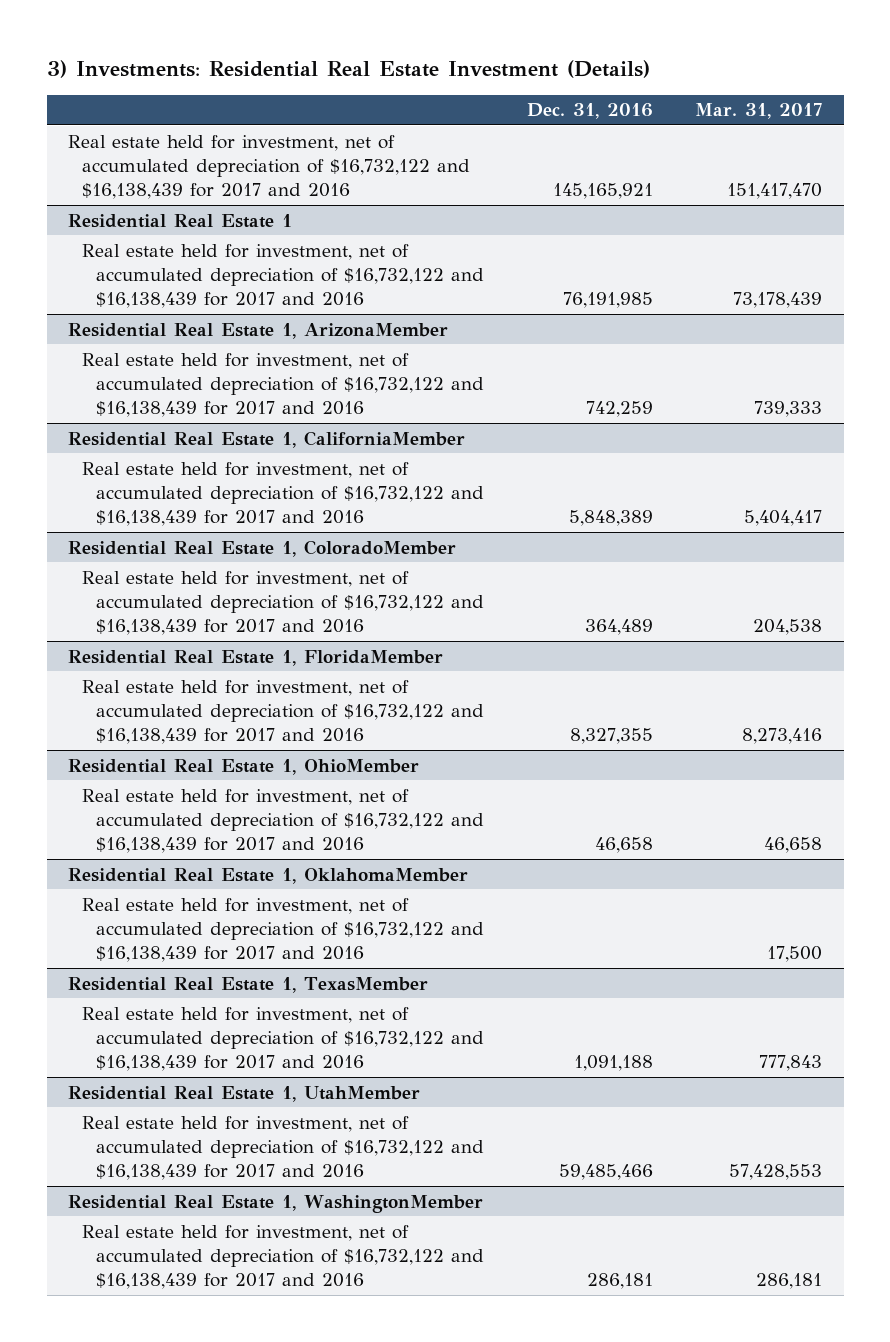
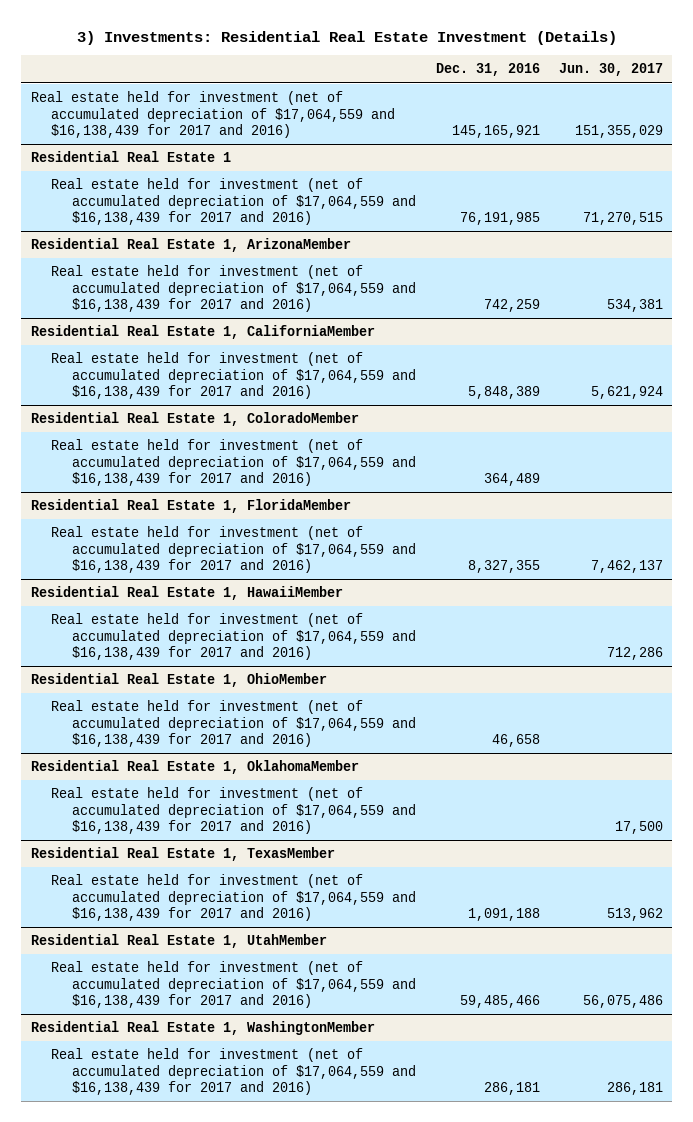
[695,103,823,120] Mar. 31, 2017 -> none
none -> [558,63,663,77] Jun. 30, 2017
[67,134,470,200] Real estate held for investment, net of accumulated depreciation of $16,732,122 and $16,138,439 for 2017 and 2016 -> [30,91,396,139] Real estate held for investment (net of accumulated depreciation of $17,064,559 and $16,138,439 for 2017 and 2016)
[81,243,484,309] Real estate held for investment, net of accumulated depreciation of $16,732,122 and $16,138,439 for 2017 and 2016 -> [51,178,417,226] Real estate held for investment (net of accumulated depreciation of $17,064,559 and $16,138,439 for 2017 and 2016)
[81,352,484,418] Real estate held for investment, net of accumulated depreciation of $16,732,122 and $16,138,439 for 2017 and 2016 -> [51,265,417,313] Real estate held for investment (net of accumulated depreciation of $17,064,559 and $16,138,439 for 2017 and 2016)
[81,461,484,527] Real estate held for investment, net of accumulated depreciation of $16,732,122 and $16,138,439 for 2017 and 2016 -> [51,352,417,400] Real estate held for investment (net of accumulated depreciation of $17,064,559 and $16,138,439 for 2017 and 2016)
[81,570,484,636] Real estate held for investment, net of accumulated depreciation of $16,732,122 and $16,138,439 for 2017 and 2016 -> [51,439,417,487] Real estate held for investment (net of accumulated depreciation of $17,064,559 and $16,138,439 for 2017 and 2016)
[81,679,484,745] Real estate held for investment, net of accumulated depreciation of $16,732,122 and $16,138,439 for 2017 and 2016 -> [51,526,417,574] Real estate held for investment (net of accumulated depreciation of $17,064,559 and $16,138,439 for 2017 and 2016)
none -> [30,586,343,601] Residential Real Estate 1, HawaiiMember
none -> [51,613,417,661] Real estate held for investment (net of accumulated depreciation of $17,064,559 and $16,138,439 for 2017 and 2016)
[81,788,484,854] Real estate held for investment, net of accumulated depreciation of $16,732,122 and $16,138,439 for 2017 and 2016 -> [51,700,417,748] Real estate held for investment (net of accumulated depreciation of $17,064,559 and $16,138,439 for 2017 and 2016)
[81,897,484,963] Real estate held for investment, net of accumulated depreciation of $16,732,122 and $16,138,439 for 2017 and 2016 -> [51,787,417,835] Real estate held for investment (net of accumulated depreciation of $17,064,559 and $16,138,439 for 2017 and 2016)
[81,1006,484,1072] Real estate held for investment, net of accumulated depreciation of $16,732,122 and $16,138,439 for 2017 and 2016 -> [51,874,417,922] Real estate held for investment (net of accumulated depreciation of $17,064,559 and $16,138,439 for 2017 and 2016)
[81,1115,484,1181] Real estate held for investment, net of accumulated depreciation of $16,732,122 and $16,138,439 for 2017 and 2016 -> [51,961,417,1009] Real estate held for investment (net of accumulated depreciation of $17,064,559 and $16,138,439 for 2017 and 2016)
[81,1224,484,1290] Real estate held for investment, net of accumulated depreciation of $16,732,122 and $16,138,439 for 2017 and 2016 -> [51,1048,417,1096] Real estate held for investment (net of accumulated depreciation of $17,064,559 and $16,138,439 for 2017 and 2016)

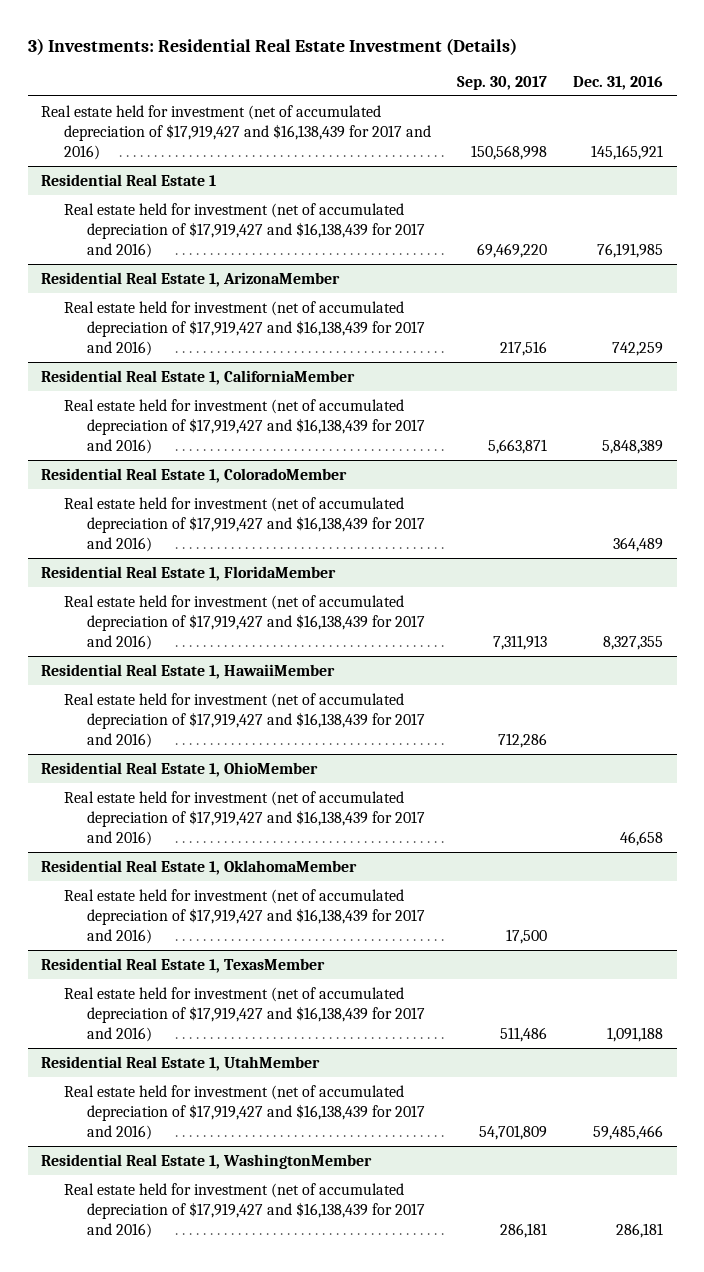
[558,63,663,77] Jun. 30, 2017 -> none
none -> [457,75,548,90] Sep. 30, 2017
[30,91,396,139] Real estate held for investment (net of accumulated depreciation of $17,064,559 and $16,138,439 for 2017 and 2016) -> [40,104,431,160] Real estate held for investment (net of accumulated depreciation of $17,919,427 and $16,138,439 for 2017 and 2016)
[51,178,417,226] Real estate held for investment (net of accumulated depreciation of $17,064,559 and $16,138,439 for 2017 and 2016) -> [63,202,425,258] Real estate held for investment (net of accumulated depreciation of $17,919,427 and $16,138,439 for 2017 and 2016)
[51,265,417,313] Real estate held for investment (net of accumulated depreciation of $17,064,559 and $16,138,439 for 2017 and 2016) -> [63,300,425,356] Real estate held for investment (net of accumulated depreciation of $17,919,427 and $16,138,439 for 2017 and 2016)
[51,352,417,400] Real estate held for investment (net of accumulated depreciation of $17,064,559 and $16,138,439 for 2017 and 2016) -> [63,398,425,454] Real estate held for investment (net of accumulated depreciation of $17,919,427 and $16,138,439 for 2017 and 2016)
[51,439,417,487] Real estate held for investment (net of accumulated depreciation of $17,064,559 and $16,138,439 for 2017 and 2016) -> [63,496,425,552] Real estate held for investment (net of accumulated depreciation of $17,919,427 and $16,138,439 for 2017 and 2016)
[51,526,417,574] Real estate held for investment (net of accumulated depreciation of $17,064,559 and $16,138,439 for 2017 and 2016) -> [63,594,425,650] Real estate held for investment (net of accumulated depreciation of $17,919,427 and $16,138,439 for 2017 and 2016)
[51,613,417,661] Real estate held for investment (net of accumulated depreciation of $17,064,559 and $16,138,439 for 2017 and 2016) -> [63,692,425,748] Real estate held for investment (net of accumulated depreciation of $17,919,427 and $16,138,439 for 2017 and 2016)
[51,700,417,748] Real estate held for investment (net of accumulated depreciation of $17,064,559 and $16,138,439 for 2017 and 2016) -> [63,790,425,846] Real estate held for investment (net of accumulated depreciation of $17,919,427 and $16,138,439 for 2017 and 2016)
[51,787,417,835] Real estate held for investment (net of accumulated depreciation of $17,064,559 and $16,138,439 for 2017 and 2016) -> [63,888,425,944] Real estate held for investment (net of accumulated depreciation of $17,919,427 and $16,138,439 for 2017 and 2016)
[51,874,417,922] Real estate held for investment (net of accumulated depreciation of $17,064,559 and $16,138,439 for 2017 and 2016) -> [63,986,425,1042] Real estate held for investment (net of accumulated depreciation of $17,919,427 and $16,138,439 for 2017 and 2016)
[51,961,417,1009] Real estate held for investment (net of accumulated depreciation of $17,064,559 and $16,138,439 for 2017 and 2016) -> [63,1084,425,1140] Real estate held for investment (net of accumulated depreciation of $17,919,427 and $16,138,439 for 2017 and 2016)
[51,1048,417,1096] Real estate held for investment (net of accumulated depreciation of $17,064,559 and $16,138,439 for 2017 and 2016) -> [63,1182,425,1238] Real estate held for investment (net of accumulated depreciation of $17,919,427 and $16,138,439 for 2017 and 2016)

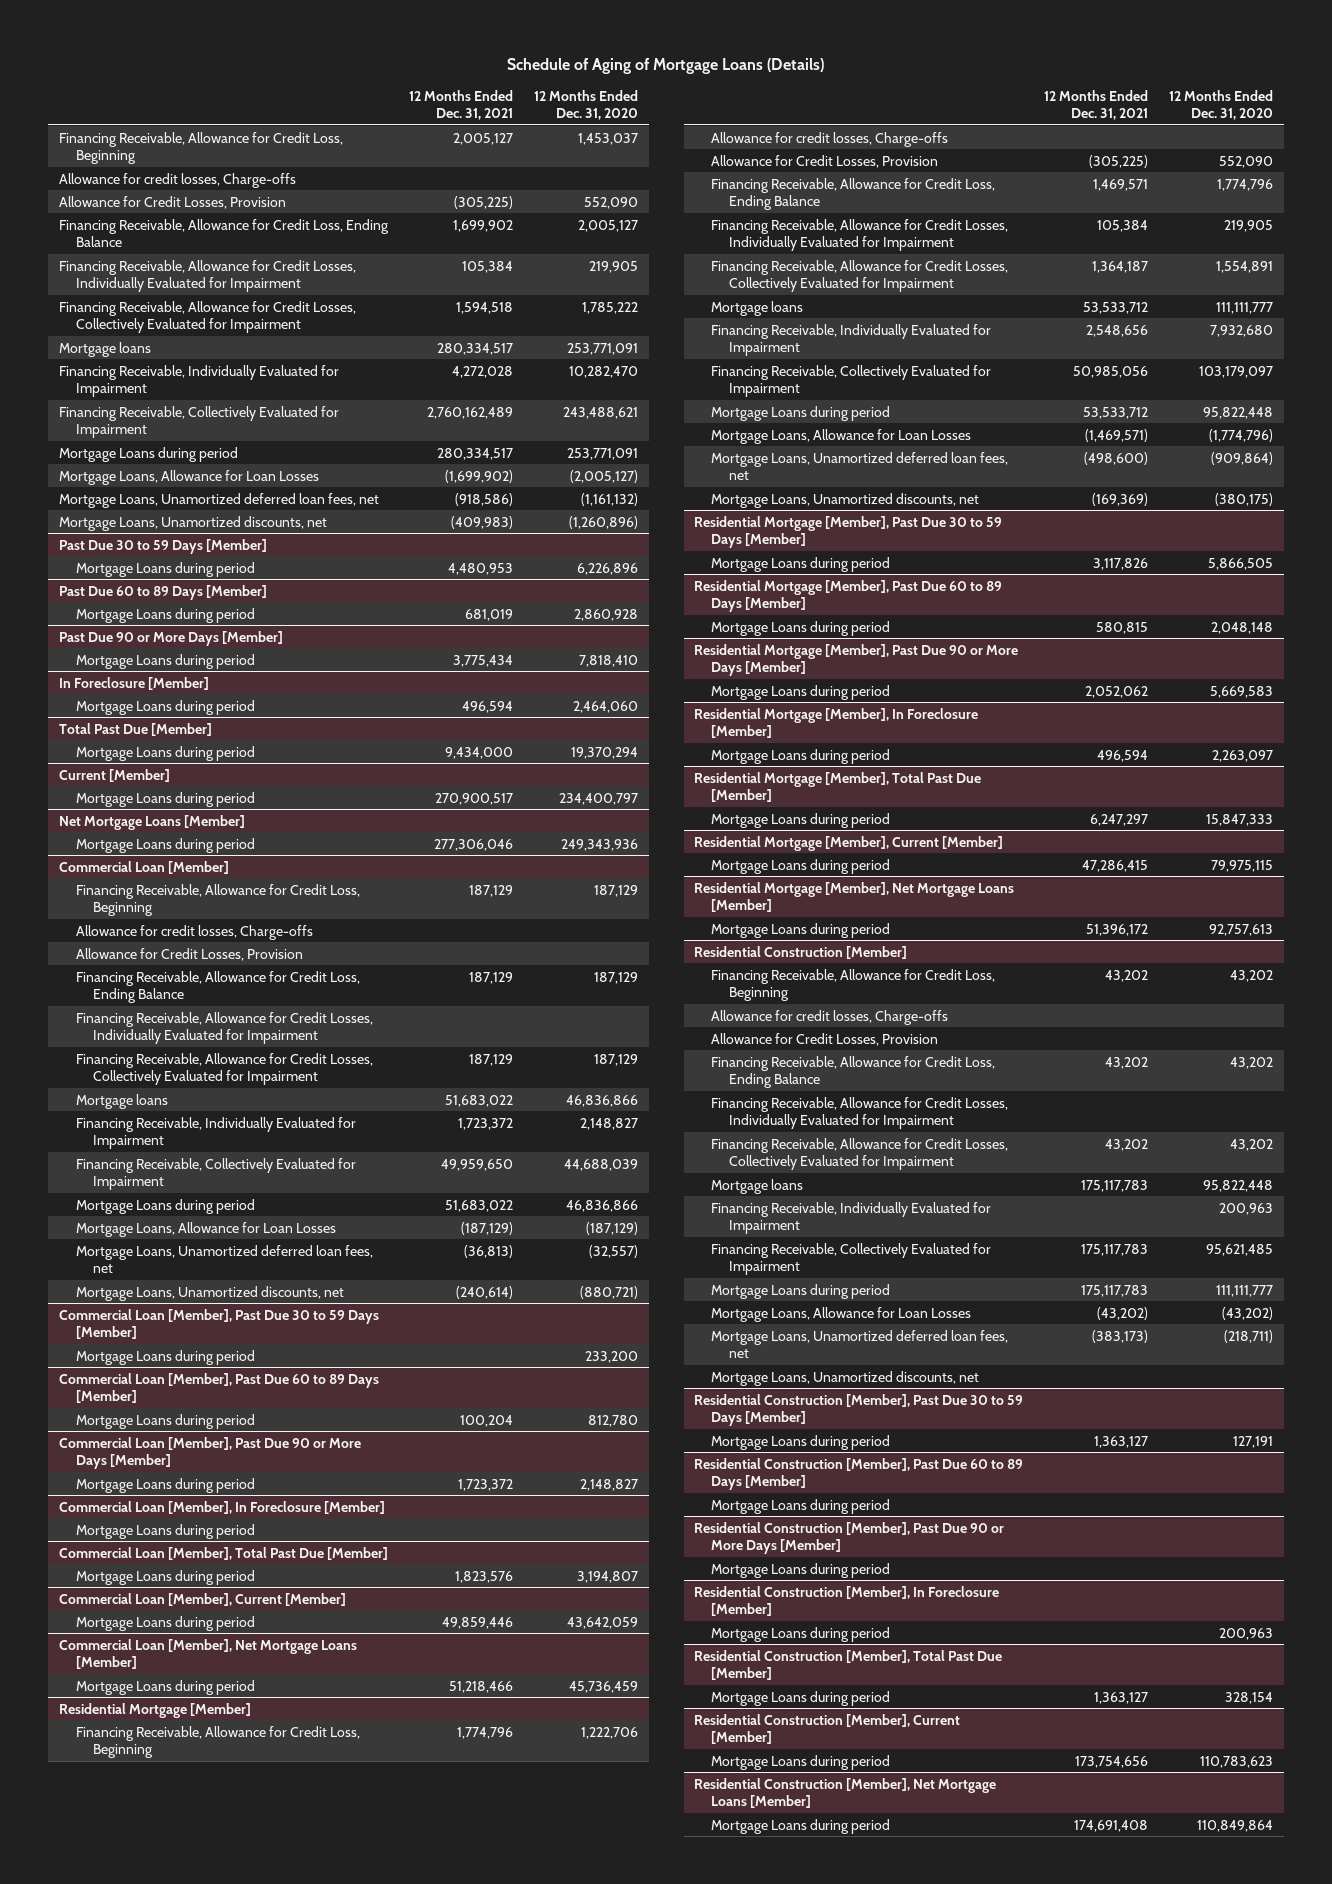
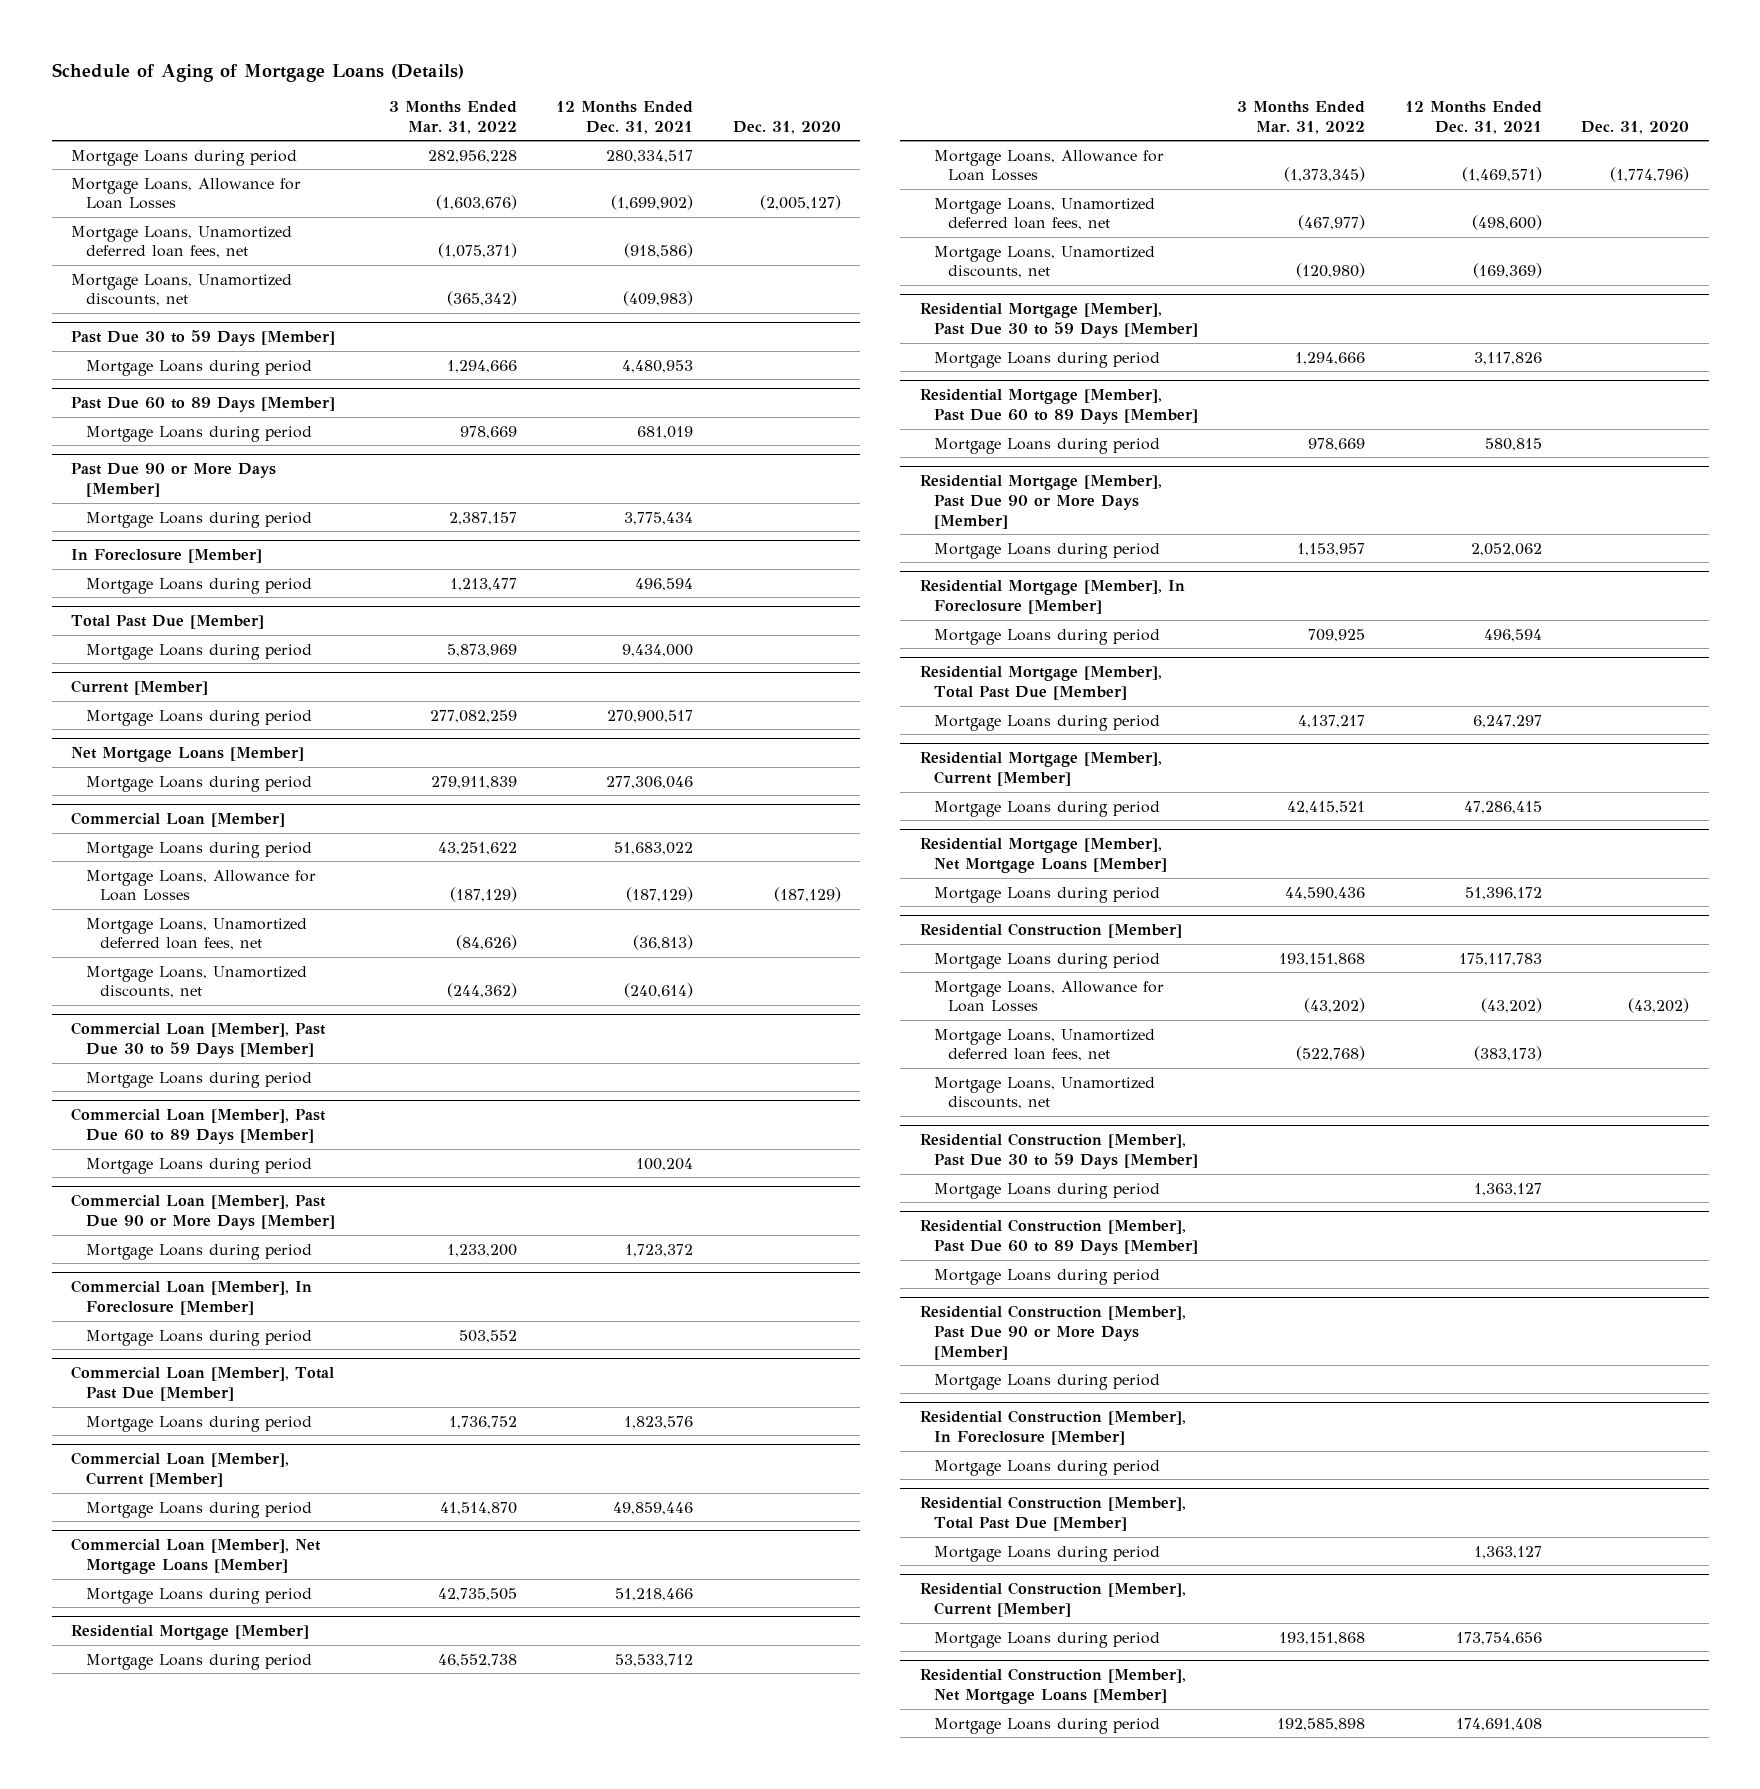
[534,89,639,120] 12 Months Ended Dec. 31, 2020 -> none
none -> [388,100,517,134] 3 Months Ended Mar. 31, 2022
none -> [732,120,841,134] Dec. 31, 2020
[58,131,343,164] Financing Receivable, Allowance for Credit Loss, Beginning -> none
[58,172,296,188] Allowance for credit losses, Charge-offs -> none
[58,195,286,209] Allowance for Credit Losses, Provision -> none
[58,218,389,247] Financing Receivable, Allowance for Credit Loss, Ending Balance -> none
[58,259,356,292] Financing Receivable, Allowance for Credit Losses, Individually Evaluated for Impairment -> none
[58,300,356,333] Financing Receivable, Allowance for Credit Losses, Collectively Evaluated for Impairment -> none
[58,341,151,357] Mortgage loans -> none
[58,364,339,397] Financing Receivable, Individually Evaluated for Impairment -> none
[58,405,339,438] Financing Receivable, Collectively Evaluated for Impairment -> none
[75,883,360,916] Financing Receivable, Allowance for Credit Loss, Beginning -> none
[75,924,313,940] Allowance for credit losses, Charge-offs -> none
[75,947,303,961] Allowance for Credit Losses, Provision -> none
[75,970,360,1003] Financing Receivable, Allowance for Credit Loss, Ending Balance -> none
[75,1011,373,1044] Financing Receivable, Allowance for Credit Losses, Individually Evaluated for Impairment -> none
[75,1052,373,1085] Financing Receivable, Allowance for Credit Losses, Collectively Evaluated for Impairment -> none
[75,1093,168,1109] Mortgage loans -> none
[75,1116,356,1149] Financing Receivable, Individually Evaluated for Impairment -> none
[75,1157,356,1190] Financing Receivable, Collectively Evaluated for Impairment -> none
[75,1725,360,1758] Financing Receivable, Allowance for Credit Loss, Beginning -> none
[711,131,949,147] Allowance for credit losses, Charge-offs -> none
[711,154,939,168] Allowance for Credit Losses, Provision -> none
[711,177,996,210] Financing Receivable, Allowance for Credit Loss, Ending Balance -> none
[711,218,1009,251] Financing Receivable, Allowance for Credit Losses, Individually Evaluated for Impairment -> none
[711,259,1009,292] Financing Receivable, Allowance for Credit Losses, Collectively Evaluated for Impairment -> none
[711,300,804,316] Mortgage loans -> none
[711,323,992,356] Financing Receivable, Individually Evaluated for Impairment -> none
[711,364,992,397] Financing Receivable, Collectively Evaluated for Impairment -> none
[711,968,996,1001] Financing Receivable, Allowance for Credit Loss, Beginning -> none
[711,1009,949,1025] Allowance for credit losses, Charge-offs -> none
[711,1032,939,1046] Allowance for Credit Losses, Provision -> none
[711,1055,996,1088] Financing Receivable, Allowance for Credit Loss, Ending Balance -> none
[711,1096,1009,1129] Financing Receivable, Allowance for Credit Losses, Individually Evaluated for Impairment -> none
[711,1137,1009,1170] Financing Receivable, Allowance for Credit Losses, Collectively Evaluated for Impairment -> none
[711,1178,804,1194] Mortgage loans -> none
[711,1201,992,1234] Financing Receivable, Individually Evaluated for Impairment -> none
[711,1242,992,1275] Financing Receivable, Collectively Evaluated for Impairment -> none

